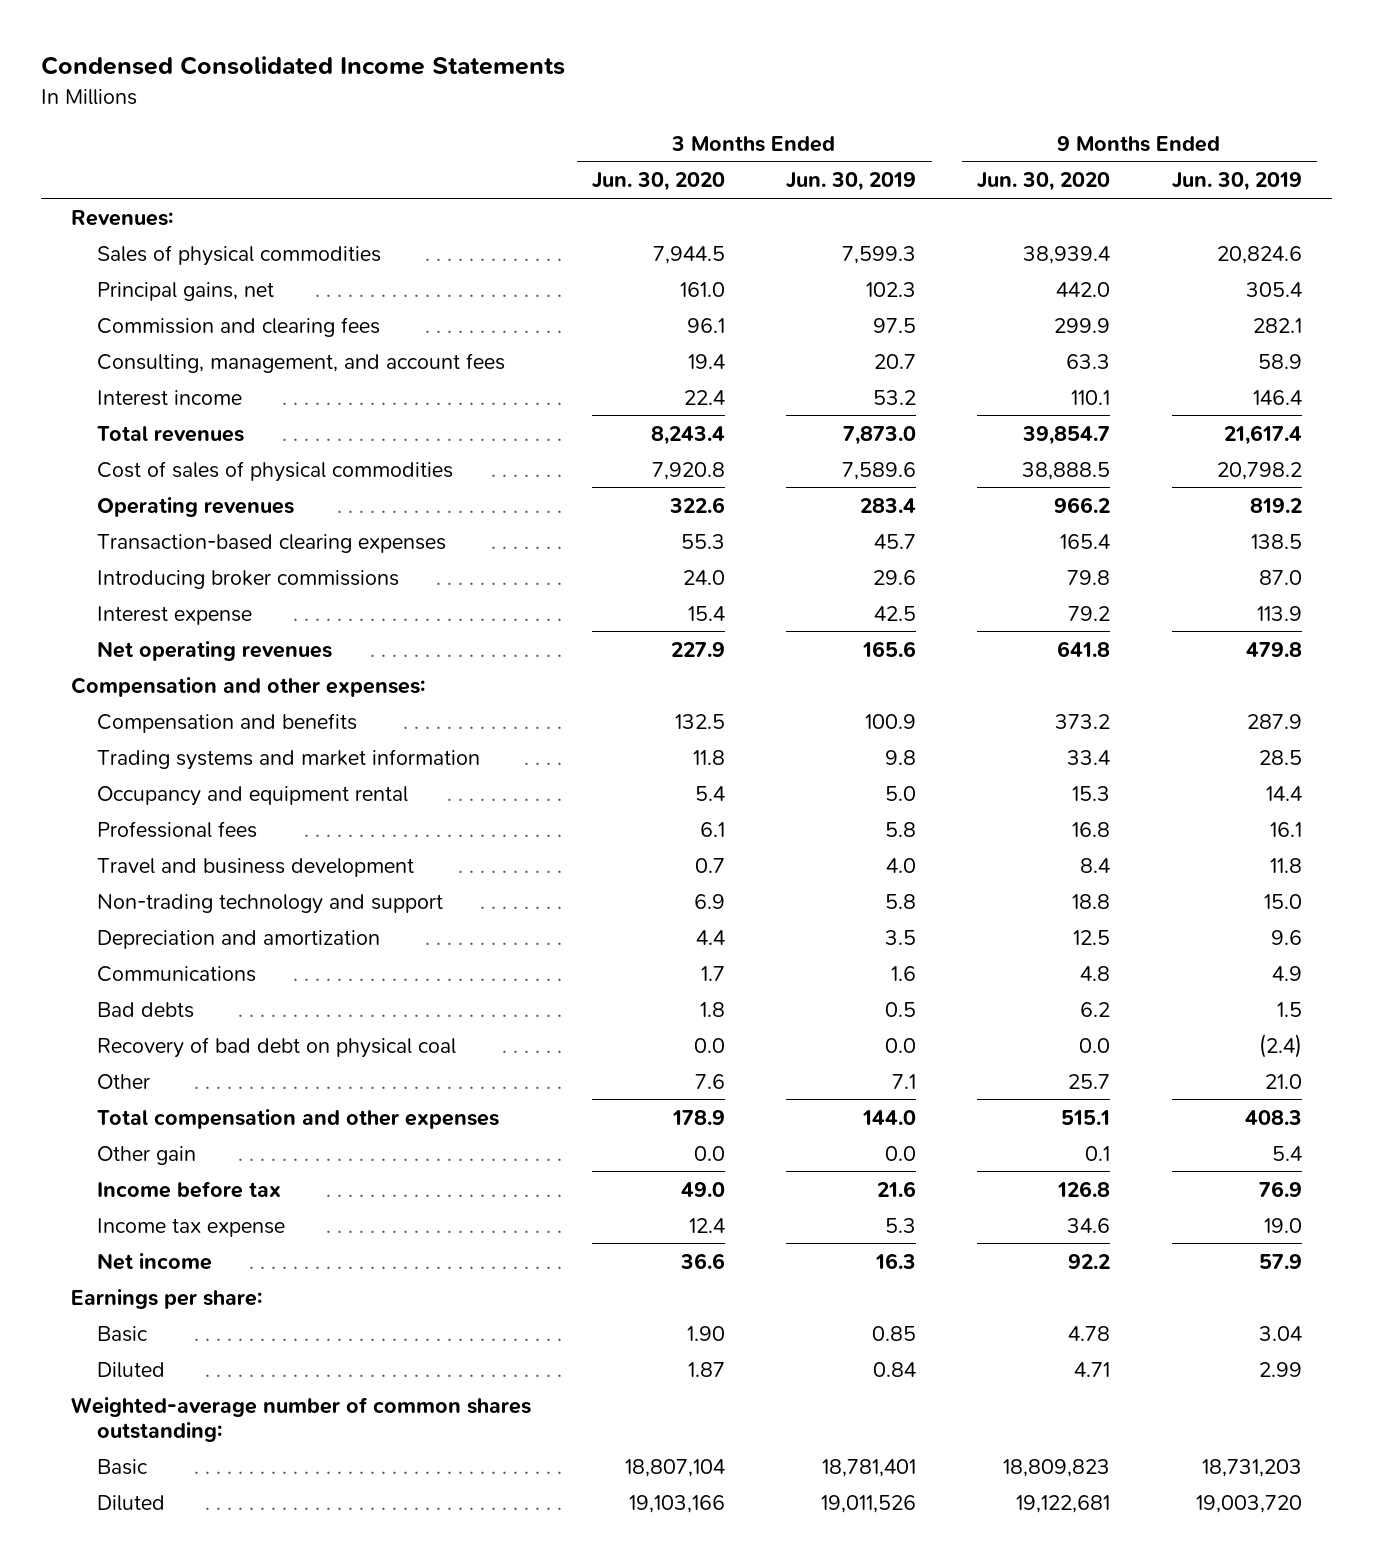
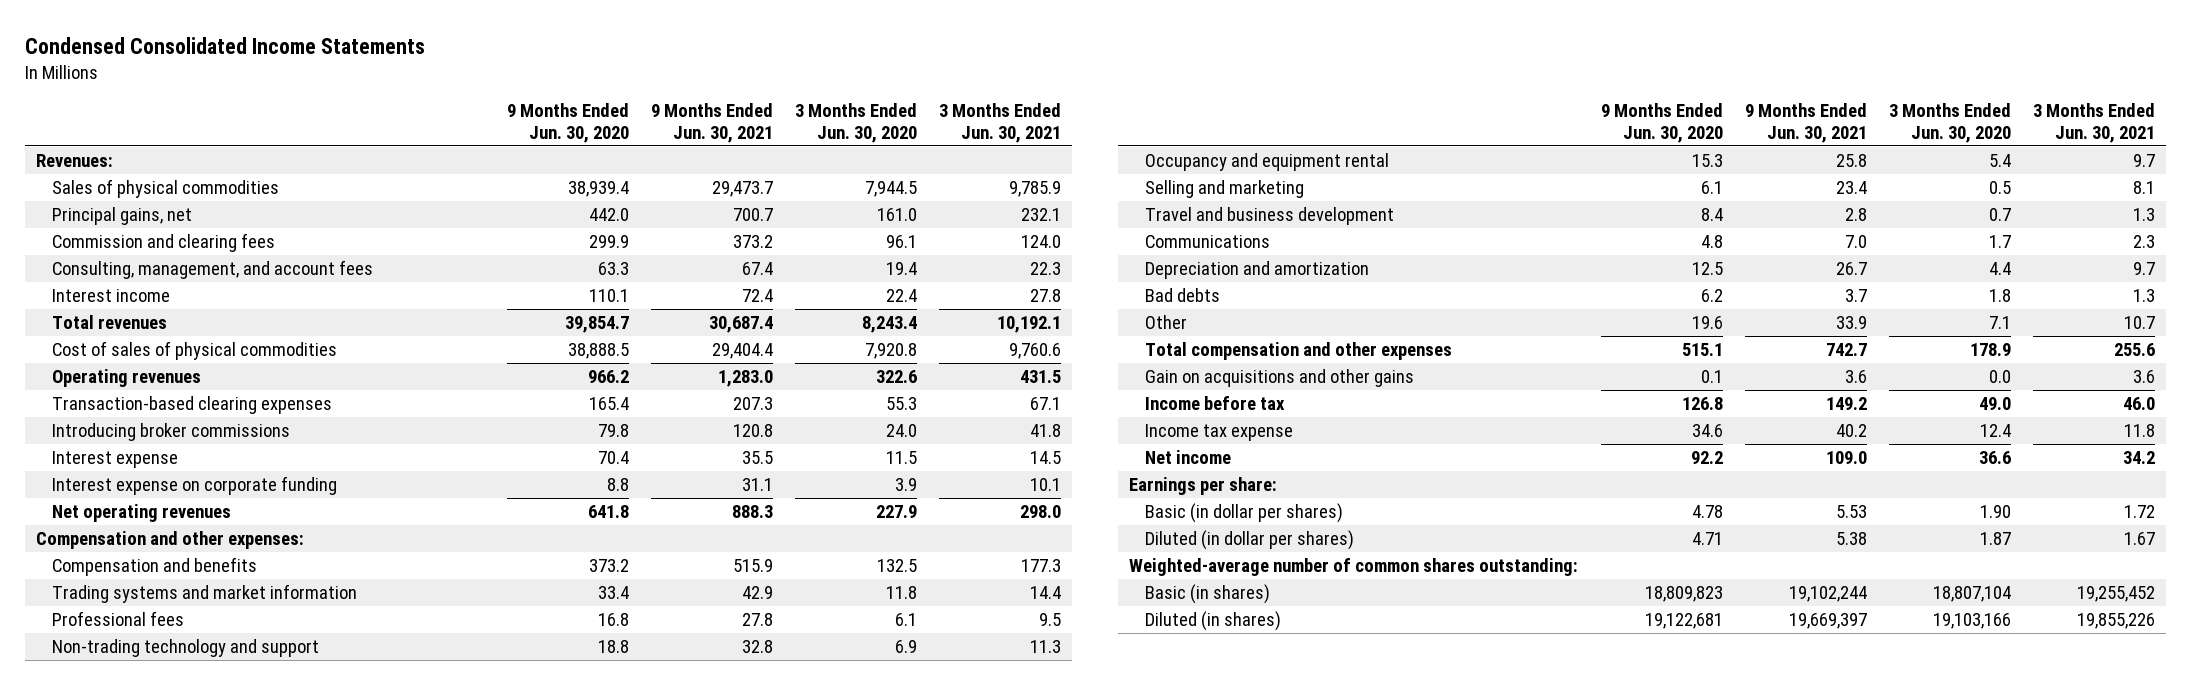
[786,172,917,192] Jun. 30, 2019 -> none
[1171,172,1302,192] Jun. 30, 2019 -> none
none -> [650,103,773,143] 9 Months Ended Jun. 30, 2021
none -> [939,103,1062,143] 3 Months Ended Jun. 30, 2021
[688,605,726,621] 15.4 -> [886,451,918,465] 11.5
[1068,605,1111,621] 79.2 -> [597,451,629,465] 70.4
none -> [51,476,337,496] Interest expense on corporate funding
[97,785,409,806] Occupancy and equipment rental -> [1145,153,1390,172] Occupancy and equipment rental
none -> [1145,180,1305,199] Selling and marketing
[97,857,415,877] Travel and business development -> [1145,207,1395,226] Travel and business development
[97,929,381,949] Depreciation and amortization -> [1145,261,1370,280] Depreciation and amortization
[97,1036,457,1058] Recovery of bad debt on physical coal -> none
[695,1073,726,1089] 7.6 -> [1988,316,2011,330] 7.1
[1068,1073,1111,1089] 25.7 -> [1691,316,1723,330] 19.6
[97,1145,197,1165] Other gain -> none
none -> [1145,369,1415,388] Gain on acquisitions and other gains
[97,1325,149,1342] Basic -> [1145,503,1344,524] Basic (in dollar per shares)
[97,1361,166,1378] Diluted -> [1145,530,1355,551] Diluted (in dollar per shares)
[97,1458,149,1475] Basic -> [1145,584,1271,605] Basic (in shares)
[97,1494,166,1511] Diluted -> [1145,611,1282,632] Diluted (in shares)

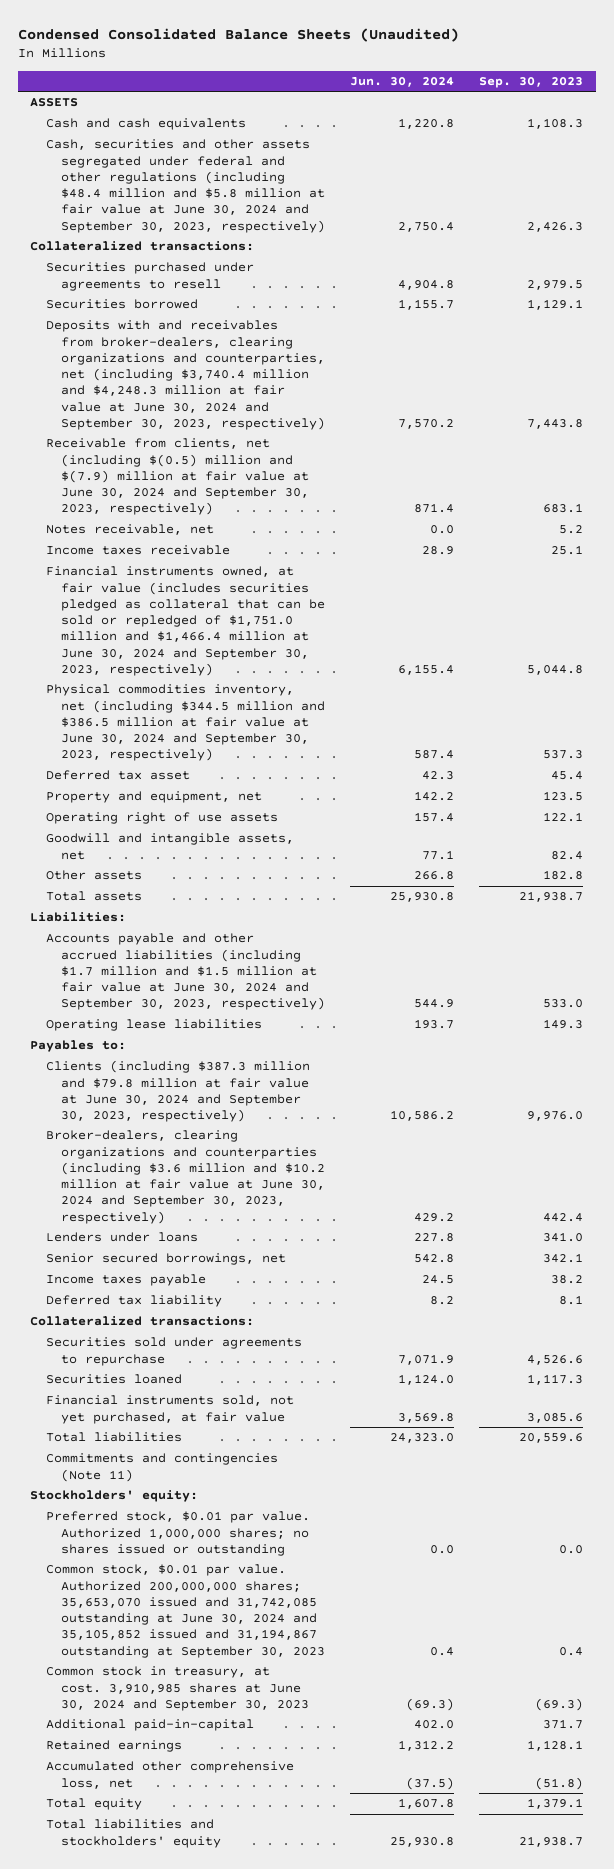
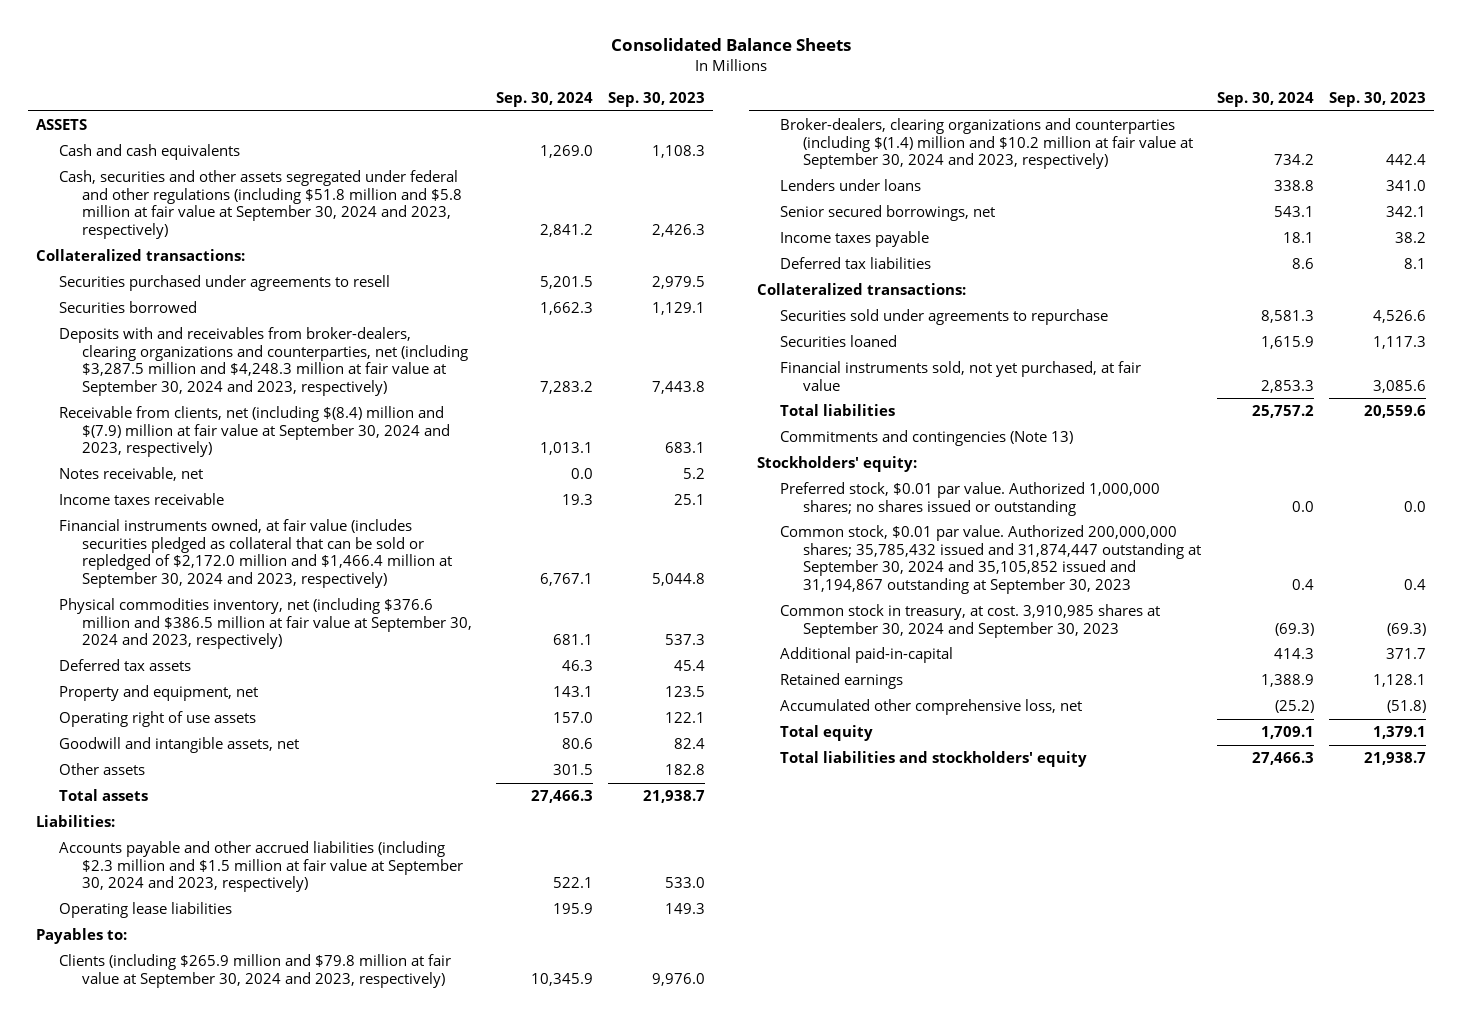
[17,27,459,42] Condensed Consolidated Balance Sheets (Unaudited) -> [611,38,852,52] Consolidated Balance Sheets
[350,77,455,88] Jun. 30, 2024 -> none
none -> [495,92,593,108] Sep. 30, 2024
[45,139,326,233] Cash, securities and other assets segregated under federal and other regulations (including $48.4 million and $5.8 million at fair value at June 30, 2024 and September 30, 2023, respectively) -> [59,169,462,240] Cash, securities and other assets segregated under federal and other regulations (including $51.8 million and $5.8 million at fair value at September 30, 2024 and 2023, respectively)
[45,320,326,431] Deposits with and receivables from broker-dealers, clearing organizations and counterparties, net (including $3,740.4 million and $4,248.3 million at fair value at June 30, 2024 and September 30, 2023, respectively) -> [59,326,468,397] Deposits with and receivables from broker-dealers, clearing organizations and counterparties, net (including $3,287.5 million and $4,248.3 million at fair value at September 30, 2024 and 2023, respectively)
[45,438,310,516] Receivable from clients, net (including $(0.5) million and $(7.9) million at fair value at June 30, 2024 and September 30, 2023, respectively) -> [59,405,450,458] Receivable from clients, net (including $(8.4) million and $(7.9) million at fair value at September 30, 2024 and 2023, respectively)
[45,566,326,677] Financial instruments owned, at fair value (includes securities pledged as collateral that can be sold or repledged of $1,751.0 million and $1,466.4 million at June 30, 2024 and September 30, 2023, respectively) -> [59,518,452,589] Financial instruments owned, at fair value (includes securities pledged as collateral that can be sold or repledged of $2,172.0 million and $1,466.4 million at September 30, 2024 and 2023, respectively)
[45,684,326,762] Physical commodities inventory, net (including $344.5 million and $386.5 million at fair value at June 30, 2024 and September 30, 2023, respectively) -> [59,597,472,650] Physical commodities inventory, net (including $376.6 million and $386.5 million at fair value at September 30, 2024 and 2023, respectively)
[45,770,190,781] Deferred tax asset -> [59,658,192,671] Deferred tax assets
[45,933,326,1011] Accounts payable and other accrued liabilities (including $1.7 million and $1.5 million at fair value at June 30, 2024 and September 30, 2023, respectively) -> [59,840,463,893] Accounts payable and other accrued liabilities (including $2.3 million and $1.5 million at fair value at September 30, 2024 and 2023, respectively)
[45,1060,310,1123] Clients (including $387.3 million and $79.8 million at fair value at June 30, 2024 and September 30, 2023, respectively) -> [59,953,452,988] Clients (including $265.9 million and $79.8 million at fair value at September 30, 2024 and 2023, respectively)
[45,1130,326,1224] Broker-dealers, clearing organizations and counterparties (including $3.6 million and $10.2 million at fair value at June 30, 2024 and September 30, 2023, respectively) -> [780,117,1194,170] Broker-dealers, clearing organizations and counterparties (including $(1.4) million and $10.2 million at fair value at September 30, 2024 and 2023, respectively)
[45,1295,222,1308] Deferred tax liability -> [780,256,932,269] Deferred tax liabilities
[45,1453,278,1482] Commitments and contingencies (Note 11) -> [780,429,1074,446] Commitments and contingencies (Note 13)
[45,1564,326,1658] Common stock, $0.01 par value. Authorized 200,000,000 shares; 35,653,070 issued and 31,742,085 outstanding at June 30, 2024 and 35,105,852 issued and 31,194,867 outstanding at September 30, 2023 -> [780,524,1202,595] Common stock, $0.01 par value. Authorized 200,000,000 shares; 35,785,432 issued and 31,874,447 outstanding at September 30, 2024 and 35,105,852 issued and 31,194,867 outstanding at September 30, 2023
[45,1666,310,1711] Common stock in treasury, at cost. 3,910,985 shares at June 30, 2024 and September 30, 2023 -> [780,603,1161,638] Common stock in treasury, at cost. 3,910,985 shares at September 30, 2024 and September 30, 2023

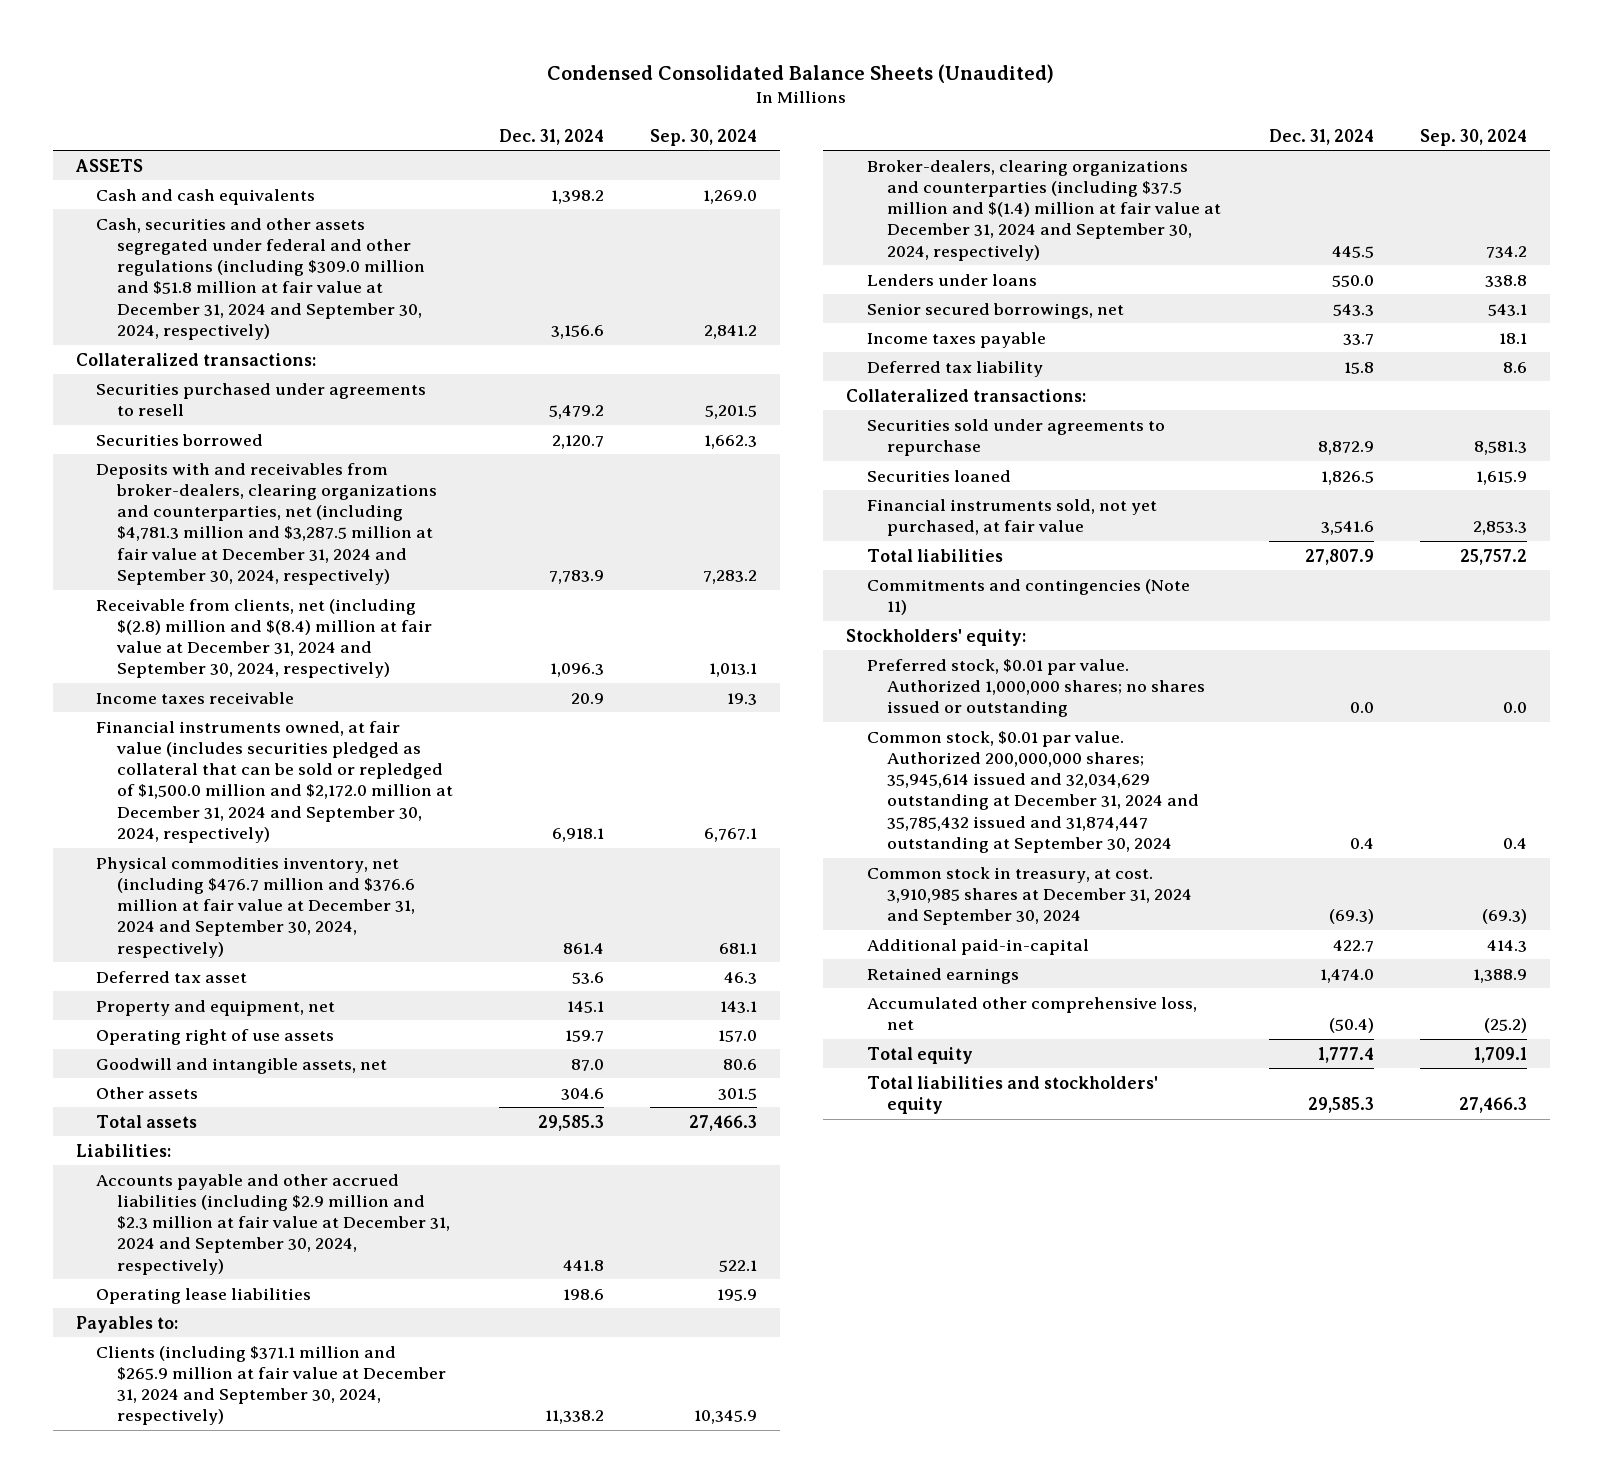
[611,38,852,52] Consolidated Balance Sheets -> [547,63,1055,83] Condensed Consolidated Balance Sheets (Unaudited)
[608,92,706,108] Sep. 30, 2023 -> none
none -> [498,128,604,145] Dec. 31, 2024
[59,169,462,240] Cash, securities and other assets segregated under federal and other regulations (including $51.8 million and $5.8 million at fair value at September 30, 2024 and 2023, respectively) -> [96,217,425,340] Cash, securities and other assets segregated under federal and other regulations (including $309.0 million and $51.8 million at fair value at December 31, 2024 and September 30, 2024, respectively)
[59,466,204,481] Notes receivable, net -> none
[59,326,468,397] Deposits with and receivables from broker-dealers, clearing organizations and counterparties, net (including $3,287.5 million and $4,248.3 million at fair value at September 30, 2024 and 2023, respectively) -> [96,462,437,585] Deposits with and receivables from broker-dealers, clearing organizations and counterparties, net (including $4,781.3 million and $3,287.5 million at fair value at December 31, 2024 and September 30, 2024, respectively)
[59,405,450,458] Receivable from clients, net (including $(8.4) million and $(7.9) million at fair value at September 30, 2024 and 2023, respectively) -> [96,598,432,679] Receivable from clients, net (including $(2.8) million and $(8.4) million at fair value at December 31, 2024 and September 30, 2024, respectively)
[59,518,452,589] Financial instruments owned, at fair value (includes securities pledged as collateral that can be sold or repledged of $2,172.0 million and $1,466.4 million at September 30, 2024 and 2023, respectively) -> [96,720,453,843] Financial instruments owned, at fair value (includes securities pledged as collateral that can be sold or repledged of $1,500.0 million and $2,172.0 million at December 31, 2024 and September 30, 2024, respectively)
[59,597,472,650] Physical commodities inventory, net (including $376.6 million and $386.5 million at fair value at September 30, 2024 and 2023, respectively) -> [96,856,415,958] Physical commodities inventory, net (including $476.7 million and $376.6 million at fair value at December 31, 2024 and September 30, 2024, respectively)
[59,658,192,671] Deferred tax assets -> [96,970,248,983] Deferred tax asset
[59,840,463,893] Accounts payable and other accrued liabilities (including $2.3 million and $1.5 million at fair value at September 30, 2024 and 2023, respectively) -> [96,1173,450,1275] Accounts payable and other accrued liabilities (including $2.9 million and $2.3 million at fair value at December 31, 2024 and September 30, 2024, respectively)
[59,953,452,988] Clients (including $265.9 million and $79.8 million at fair value at September 30, 2024 and 2023, respectively) -> [96,1345,446,1426] Clients (including $371.1 million and $265.9 million at fair value at December 31, 2024 and September 30, 2024, respectively)
[780,117,1194,170] Broker-dealers, clearing organizations and counterparties (including $(1.4) million and $10.2 million at fair value at September 30, 2024 and 2023, respectively) -> [866,159,1222,261] Broker-dealers, clearing organizations and counterparties (including $37.5 million and $(1.4) million at fair value at December 31, 2024 and September 30, 2024, respectively)
[780,256,932,269] Deferred tax liabilities -> [866,360,1043,377] Deferred tax liability
[780,429,1074,446] Commitments and contingencies (Note 13) -> [866,578,1190,615] Commitments and contingencies (Note 11)
[780,524,1202,595] Common stock, $0.01 par value. Authorized 200,000,000 shares; 35,785,432 issued and 31,874,447 outstanding at September 30, 2024 and 35,105,852 issued and 31,194,867 outstanding at September 30, 2023 -> [866,730,1200,853] Common stock, $0.01 par value. Authorized 200,000,000 shares; 35,945,614 issued and 32,034,629 outstanding at December 31, 2024 and 35,785,432 issued and 31,874,447 outstanding at September 30, 2024
[780,603,1161,638] Common stock in treasury, at cost. 3,910,985 shares at September 30, 2024 and September 30, 2023 -> [866,866,1193,926] Common stock in treasury, at cost. 3,910,985 shares at December 31, 2024 and September 30, 2024

